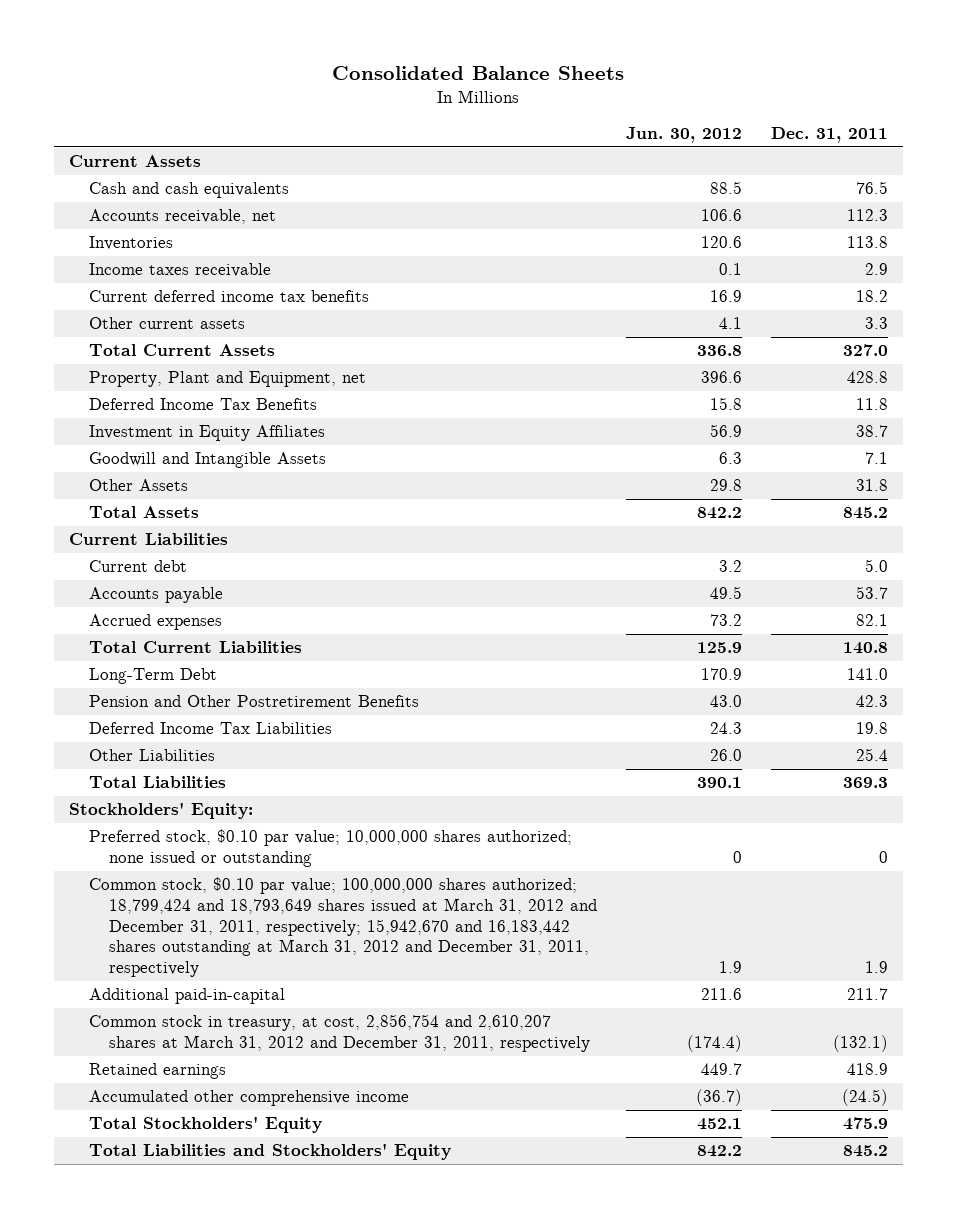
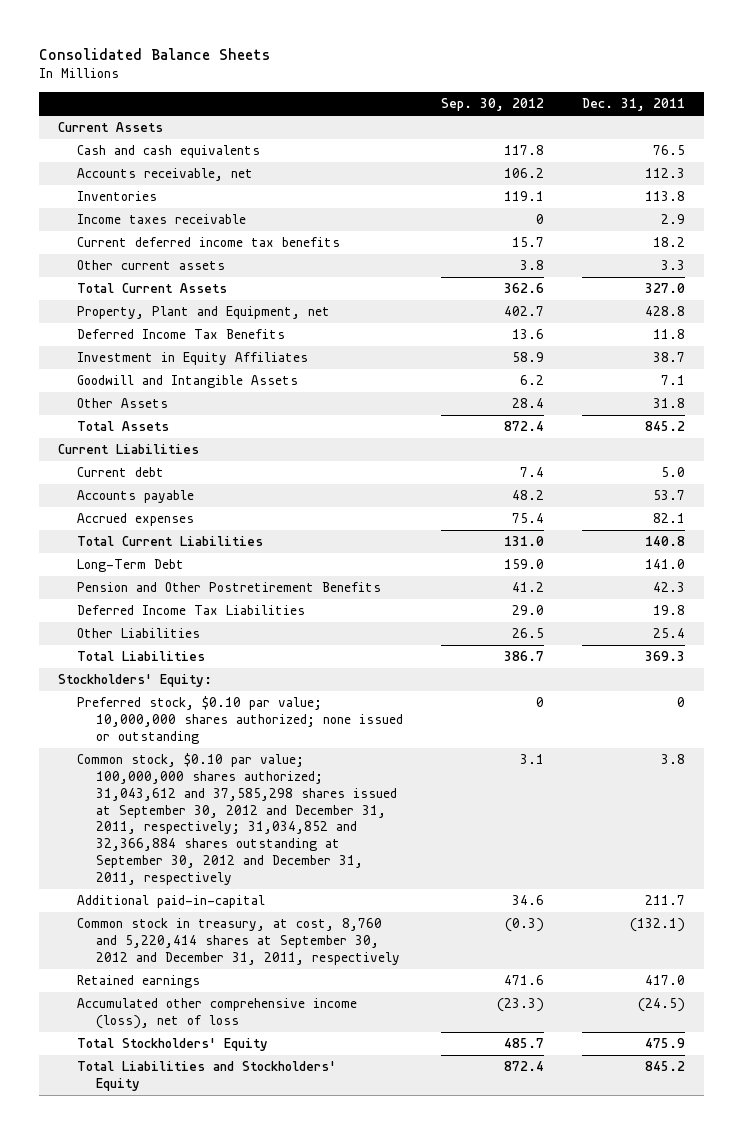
[626,127,743,144] Jun. 30, 2012 -> none
none -> [441,98,545,112] Sep. 30, 2012
[88,877,598,977] Common stock, $0.10 par value; 100,000,000 shares authorized; 18,799,424 and 18,793,649 shares issued at March 31, 2012 and December 31, 2011, respectively; 15,942,670 and 16,183,442 shares outstanding at March 31, 2012 and December 31, 2011, respectively -> [77,753,398,885] Common stock, $0.10 par value; 100,000,000 shares authorized; 31,043,612 and 37,585,298 shares issued at September 30, 2012 and December 31, 2011, respectively; 31,034,852 and 32,366,884 shares outstanding at September 30, 2012 and December 31, 2011, respectively
[865,960,889,973] 1.9 -> [660,754,685,765] 3.8
[88,1014,591,1052] Common stock in treasury, at cost, 2,856,754 and 2,610,207 shares at March 31, 2012 and December 31, 2011, respectively -> [77,918,401,965] Common stock in treasury, at cost, 8,760 and 5,220,414 shares at September 30, 2012 and December 31, 2011, respectively
[847,1063,889,1076] 418.9 -> [644,975,685,986] 417.0
[88,1090,409,1107] Accumulated other comprehensive income -> [77,998,358,1030] Accumulated other comprehensive income (loss), net of loss

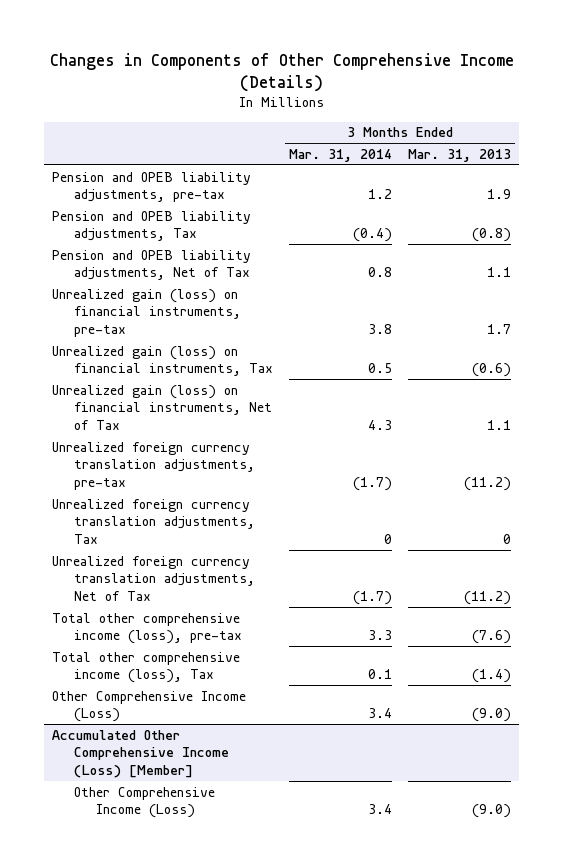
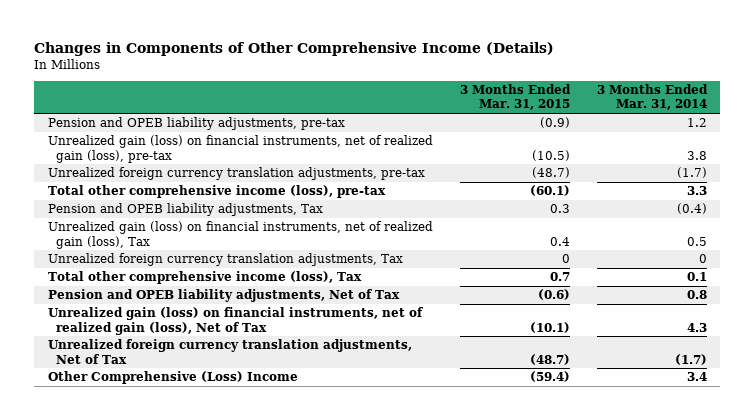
[407,148,511,162] Mar. 31, 2013 -> none
none -> [459,84,571,111] 3 Months Ended Mar. 31, 2015
[52,345,273,377] Unrealized gain (loss) on financial instruments, Tax -> none
[52,384,272,431] Unrealized gain (loss) on financial instruments, Net of Tax -> none
[52,288,241,338] Unrealized gain (loss) on financial instruments, pre-tax -> [47,135,433,163] Unrealized gain (loss) on financial instruments, net of realized gain (loss), pre-tax
[52,210,252,242] Pension and OPEB liability adjustments, Tax -> [47,203,323,217] Pension and OPEB liability adjustments, Tax
none -> [47,221,433,249] Unrealized gain (loss) on financial instruments, net of realized gain (loss), Tax
[52,498,255,545] Unrealized foreign currency translation adjustments, Tax -> [47,253,403,267] Unrealized foreign currency translation adjustments, Tax
[52,729,229,779] Accumulated Other Comprehensive Income (Loss) [Member] -> none
[73,786,215,819] Other Comprehensive Income (Loss) -> none
[52,249,252,281] Pension and OPEB liability adjustments, Net of Tax -> [47,289,400,303] Pension and OPEB liability adjustments, Net of Tax
none -> [47,307,423,335] Unrealized gain (loss) on financial instruments, net of realized gain (loss), Net of Tax
[52,555,255,602] Unrealized foreign currency translation adjustments, Net of Tax -> [47,339,412,364] Unrealized foreign currency translation adjustments, Net of Tax
[52,690,247,723] Other Comprehensive Income (Loss) -> [47,371,298,385] Other Comprehensive (Loss) Income

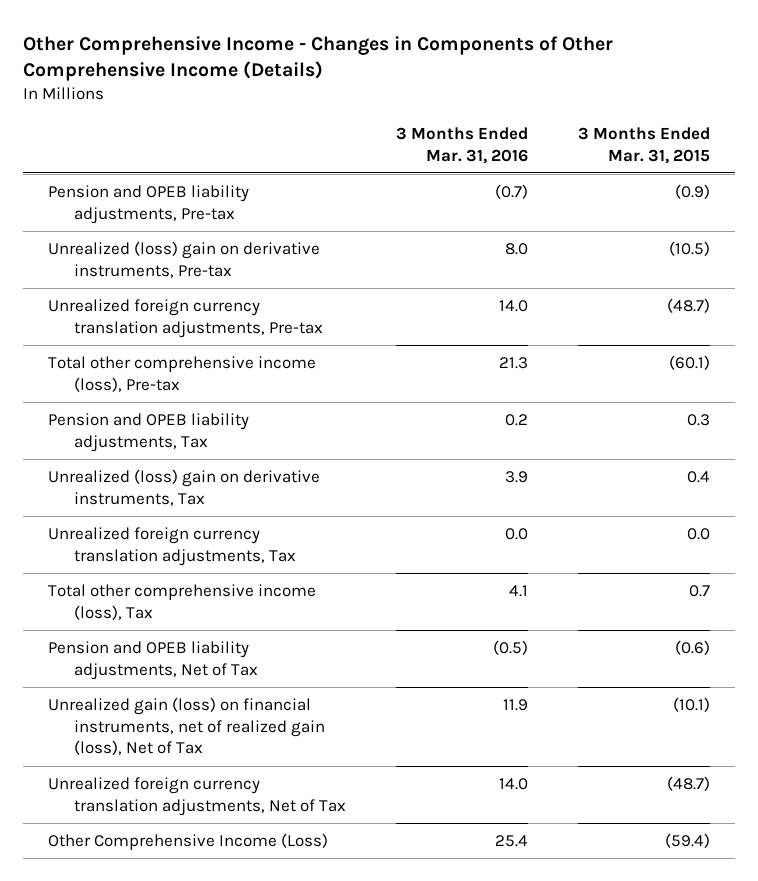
[34,41,555,56] Changes in Components of Other Comprehensive Income (Details) -> [23,35,614,82] Other Comprehensive Income - Changes in Components of Other Comprehensive Income (Details)
[596,84,708,111] 3 Months Ended Mar. 31, 2014 -> none
none -> [396,127,529,164] 3 Months Ended Mar. 31, 2016
[47,117,345,131] Pension and OPEB liability adjustments, pre-tax -> [48,184,250,224] Pension and OPEB liability adjustments, Pre-tax
[47,135,433,163] Unrealized gain (loss) on financial instruments, net of realized gain (loss), pre-tax -> [48,240,321,278] Unrealized (loss) gain on derivative instruments, Pre-tax
[47,167,425,181] Unrealized foreign currency translation adjustments, pre-tax -> [48,298,324,338] Unrealized foreign currency translation adjustments, Pre-tax
[47,185,386,199] Total other comprehensive income (loss), pre-tax -> [48,355,317,392] Total other comprehensive income (loss), Pre-tax
[47,221,433,249] Unrealized gain (loss) on financial instruments, net of realized gain (loss), Tax -> [48,468,321,506] Unrealized (loss) gain on derivative instruments, Tax
[561,254,570,264] 0 -> [686,527,710,540] 0.0
[47,371,298,385] Other Comprehensive (Loss) Income -> [48,832,329,850] Other Comprehensive Income (Loss)

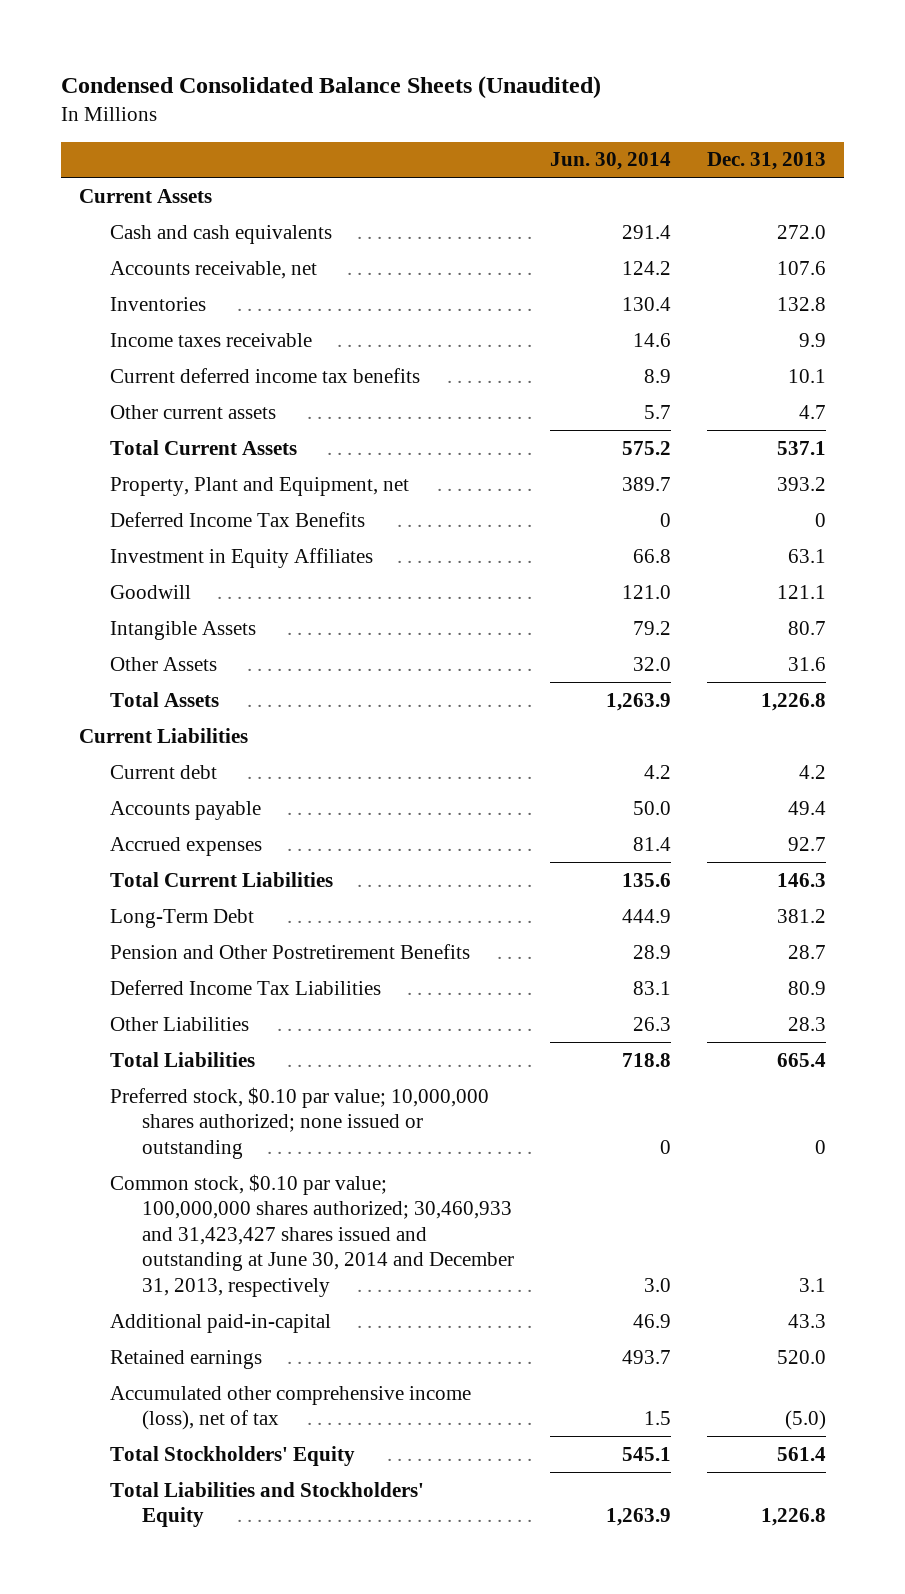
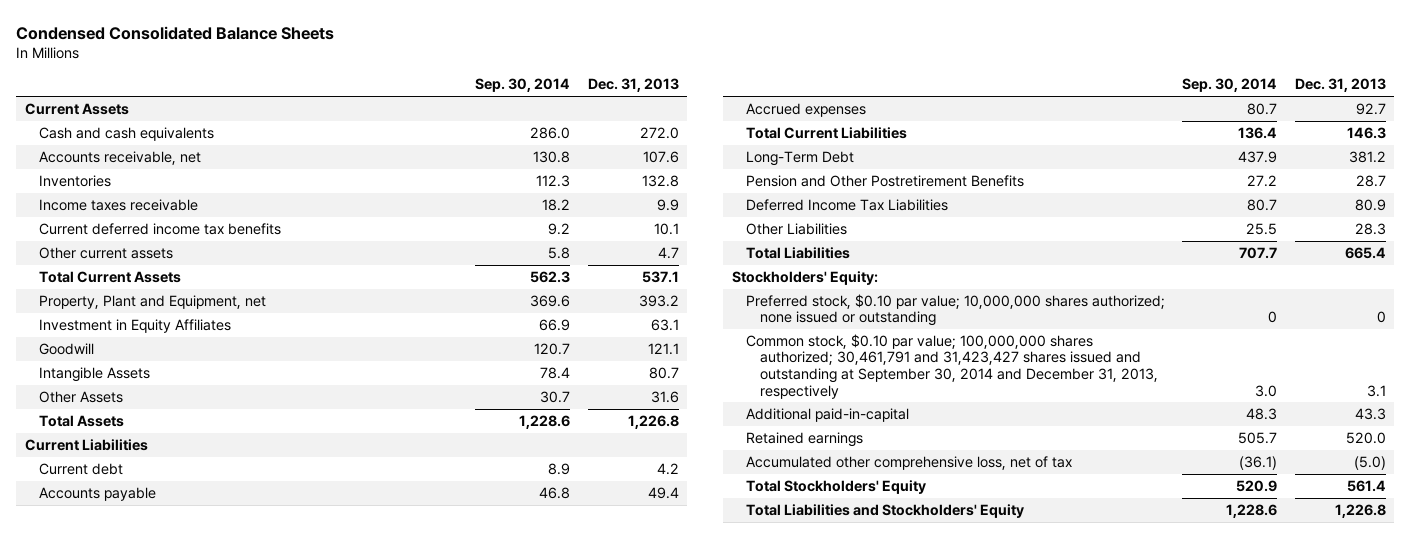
[60,76,601,100] Condensed Consolidated Balance Sheets (Unaudited) -> [16,25,335,40] Condensed Consolidated Balance Sheets
[550,152,672,171] Jun. 30, 2014 -> none
none -> [475,78,571,93] Sep. 30, 2014
[110,511,366,527] Deferred Income Tax Benefits -> none
none -> [731,270,878,285] Stockholders' Equity:
[110,1173,514,1297] Common stock, $0.10 par value; 100,000,000 shares authorized; 30,460,933 and 31,423,427 shares issued and outstanding at June 30, 2014 and December 31, 2013, respectively -> [746,333,1159,399] Common stock, $0.10 par value; 100,000,000 shares authorized; 30,461,791 and 31,423,427 shares issued and outstanding at September 30, 2014 and December 31, 2013, respectively
[110,1385,472,1431] Accumulated other comprehensive income (loss), net of tax -> [746,455,1073,470] Accumulated other comprehensive loss, net of tax

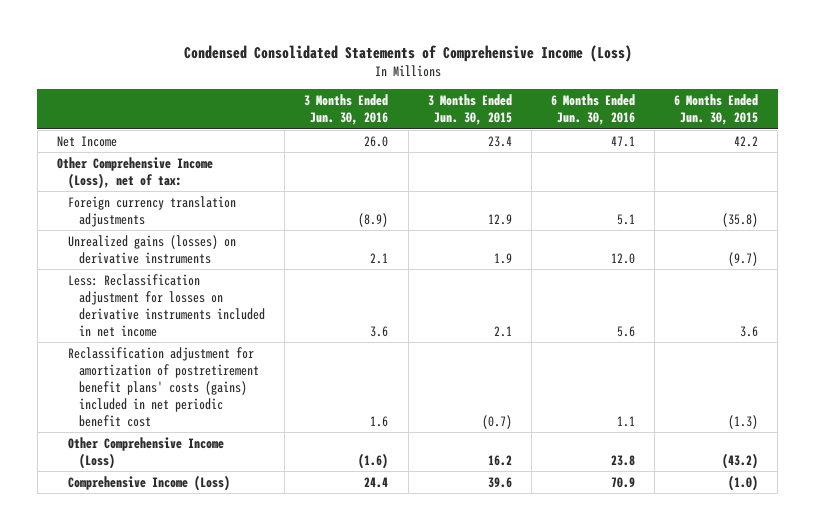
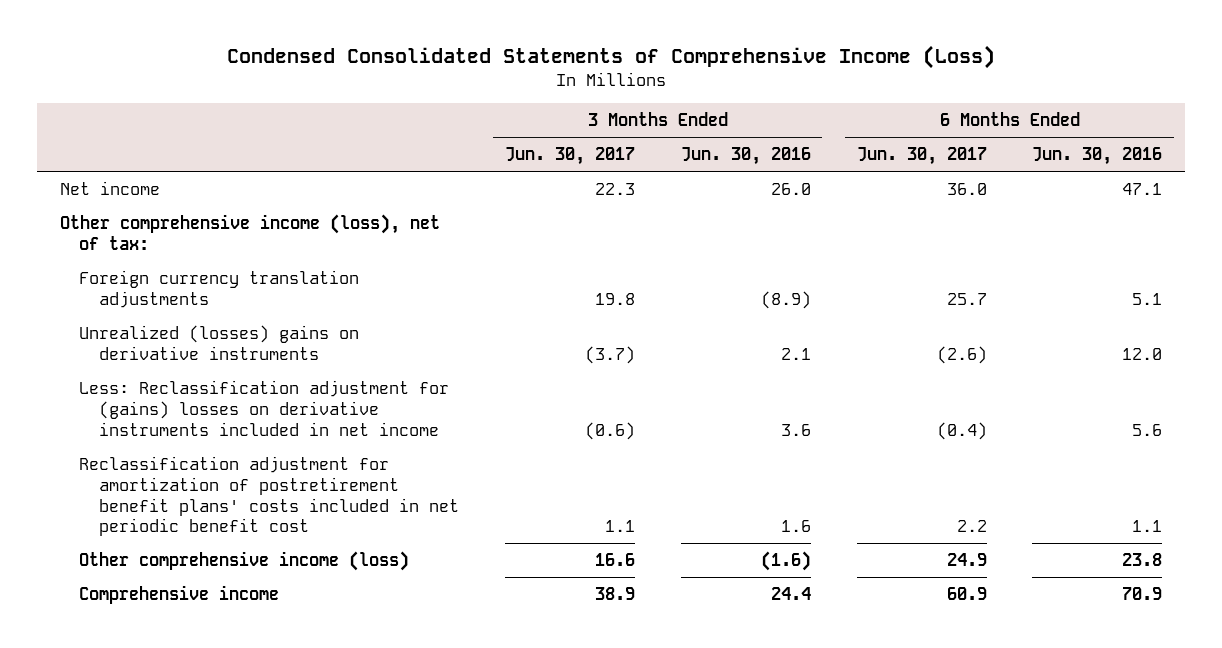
[427,94,512,126] 3 Months Ended Jun. 30, 2015 -> none
[674,94,759,126] 6 Months Ended Jun. 30, 2015 -> none
none -> [504,146,635,165] Jun. 30, 2017
none -> [856,146,987,165] Jun. 30, 2017
[56,135,117,147] Net Income -> [60,180,161,195] Net income
[56,156,213,189] Other Comprehensive Income (Loss), net of tax: -> [60,213,441,250] Other comprehensive income (loss), net of tax:
[68,234,237,264] Unrealized gains (losses) on derivative instruments -> [79,324,360,360] Unrealized (losses) gains on derivative instruments
[68,273,266,337] Less: Reclassification adjustment for losses on derivative instruments included in net income -> [79,379,450,436] Less: Reclassification adjustment for (gains) losses on derivative instruments included in net income
[68,346,260,427] Reclassification adjustment for amortization of postretirement benefit plans' costs (gains) included in net periodic benefit cost -> [79,455,459,537] Reclassification adjustment for amortization of postretirement benefit plans' costs included in net periodic benefit cost
[68,436,225,469] Other Comprehensive Income (Loss) -> [79,550,410,571] Other comprehensive income (loss)
[68,474,231,491] Comprehensive Income (Loss) -> [79,584,280,604] Comprehensive income

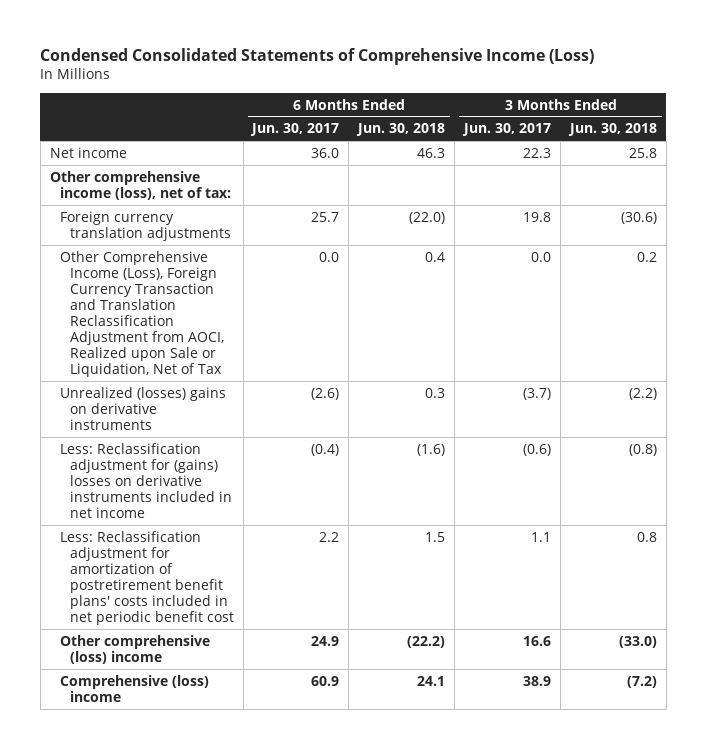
[680,146,811,165] Jun. 30, 2016 -> none
[1032,146,1163,165] Jun. 30, 2016 -> none
none -> [356,123,446,137] Jun. 30, 2018
none -> [567,123,657,137] Jun. 30, 2018
none -> [59,250,224,378] Other Comprehensive Income (Loss), Foreign Currency Transaction and Translation Reclassification Adjustment from AOCI, Realized upon Sale or Liquidation, Net of Tax
[79,455,459,537] Reclassification adjustment for amortization of postretirement benefit plans' costs included in net periodic benefit cost -> [59,530,234,625] Less: Reclassification adjustment for amortization of postretirement benefit plans' costs included in net periodic benefit cost
[79,550,410,571] Other comprehensive income (loss) -> [59,634,210,664] Other comprehensive (loss) income
[79,584,280,604] Comprehensive income -> [59,674,209,702] Comprehensive (loss) income

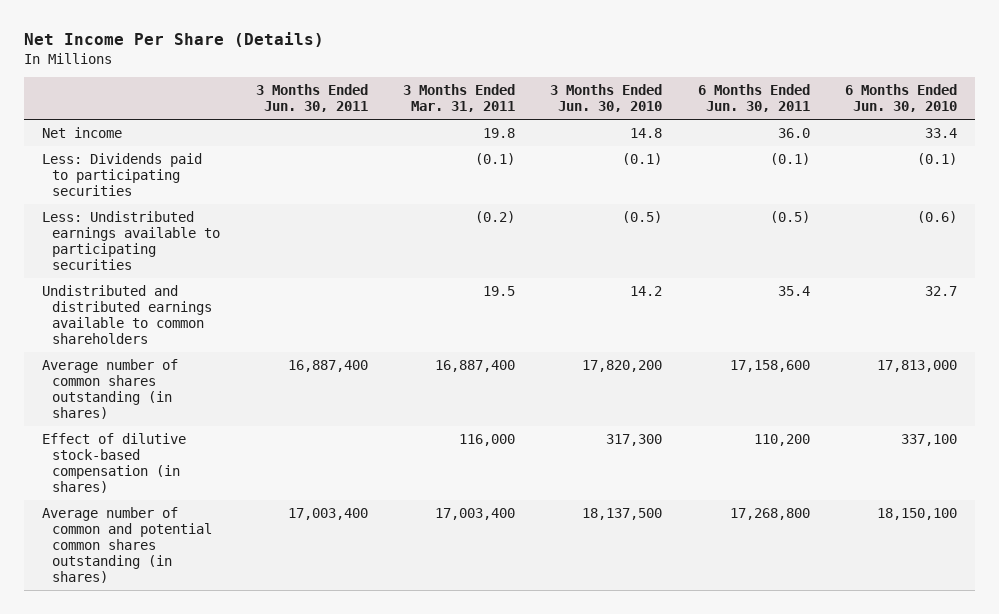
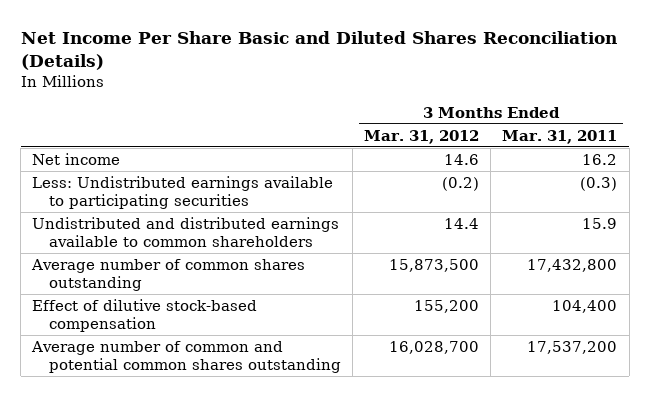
[24,32,325,48] Net Income Per Share (Details) -> [20,30,617,70] Net Income Per Share Basic and Diluted Shares Reconciliation (Details)
[255,84,368,113] 3 Months Ended Jun. 30, 2011 -> none
[550,84,663,113] 3 Months Ended Jun. 30, 2010 -> none
[697,84,810,113] 6 Months Ended Jun. 30, 2011 -> none
[845,84,958,113] 6 Months Ended Jun. 30, 2010 -> none
none -> [364,129,480,144] Mar. 31, 2012
[41,153,202,197] Less: Dividends paid to participating securities -> none
[482,128,515,139] 19.8 -> [582,153,618,165] 16.2
[474,211,515,224] (0.2) -> [580,176,618,191] (0.3)
[482,286,515,297] 19.5 -> [582,217,618,229] 15.9
[41,359,178,420] Average number of common shares outstanding (in shares) -> [31,258,306,291] Average number of common shares outstanding
[434,360,515,373] 16,887,400 -> [527,258,618,272] 17,432,800
[41,433,186,494] Effect of dilutive stock-based compensation (in shares) -> [32,298,258,332] Effect of dilutive stock-based compensation
[458,434,515,447] 116,000 -> [552,299,618,313] 104,400
[41,507,213,584] Average number of common and potential common shares outstanding (in shares) -> [31,340,342,373] Average number of common and potential common shares outstanding
[434,508,515,521] 17,003,400 -> [527,340,618,354] 17,537,200

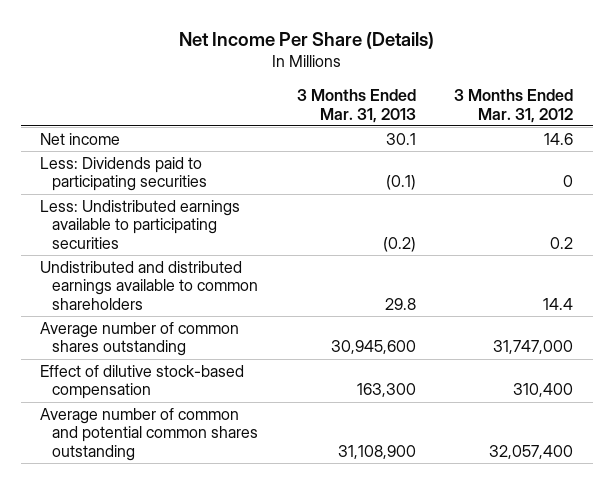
[20,30,617,70] Net Income Per Share Basic and Diluted Shares Reconciliation (Details) -> [178,31,434,49] Net Income Per Share (Details)
[502,129,618,144] Mar. 31, 2011 -> none
none -> [296,89,416,123] 3 Months Ended Mar. 31, 2013
none -> [40,156,207,192] Less: Dividends paid to participating securities
[442,176,480,191] (0.2) -> [550,236,574,249] 0.2
[389,258,480,272] 15,873,500 -> [493,340,574,355] 31,747,000
[414,299,480,313] 155,200 -> [513,383,574,398] 310,400
[389,340,480,354] 16,028,700 -> [489,444,574,459] 32,057,400

